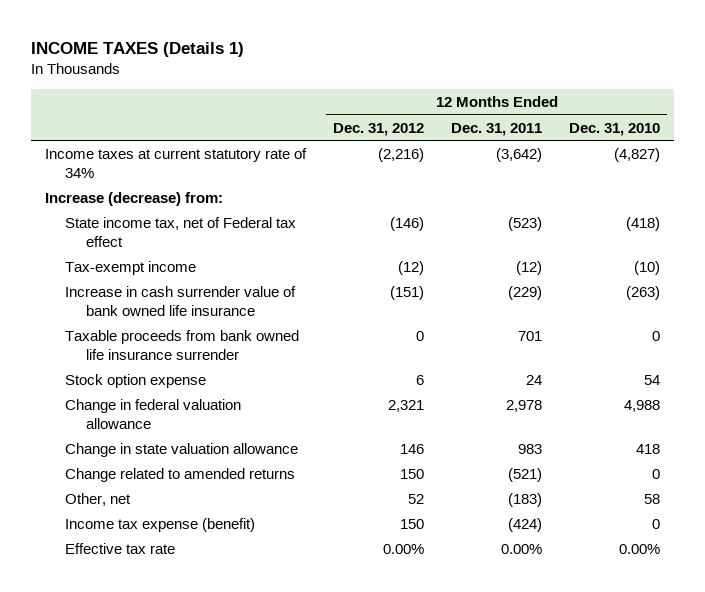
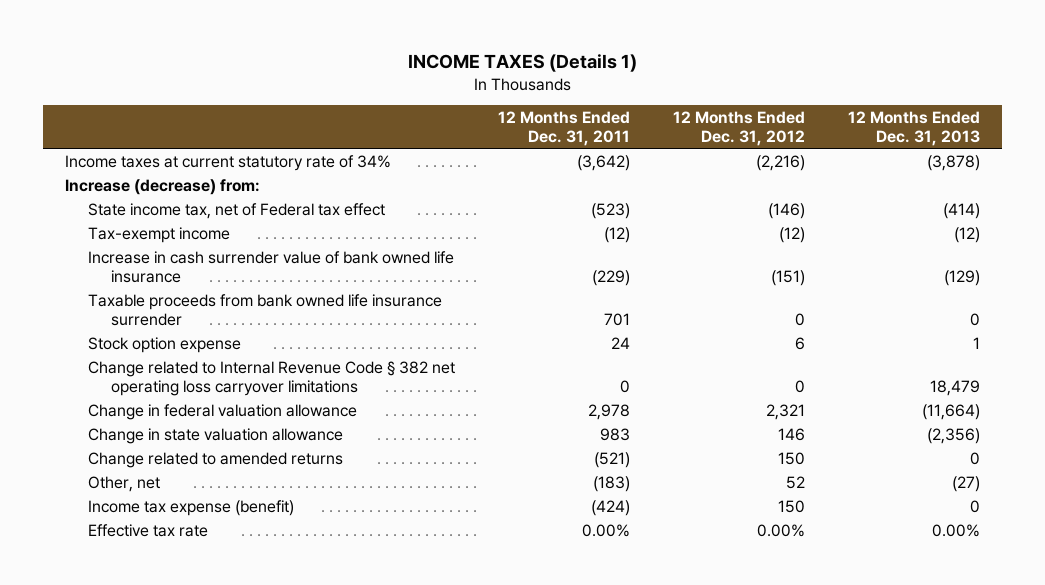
[569,122,661,136] Dec. 31, 2010 -> none
none -> [848,110,981,147] 12 Months Ended Dec. 31, 2013
none -> [88,360,456,396] Change related to Internal Revenue Code § 382 net operating loss carryover limitations

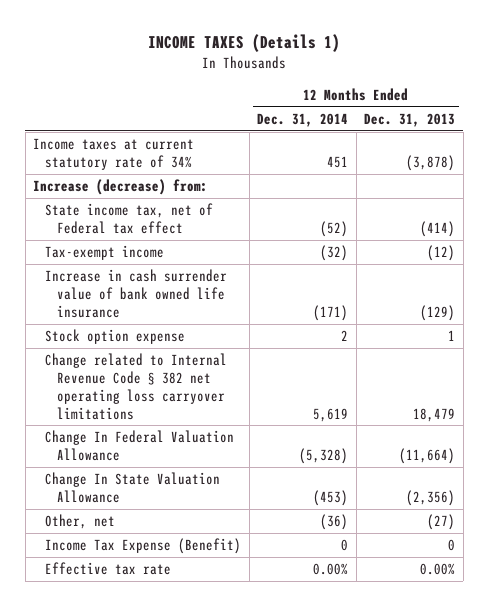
[498,110,631,147] 12 Months Ended Dec. 31, 2011 -> none
[673,110,806,147] 12 Months Ended Dec. 31, 2012 -> none
none -> [257,112,349,127] Dec. 31, 2014
[88,293,443,326] Taxable proceeds from bank owned life insurance surrender -> none
[88,451,344,468] Change related to amended returns -> none
[88,403,358,420] Change in federal valuation allowance -> [44,430,234,461] Change In Federal Valuation Allowance
[88,427,344,444] Change in state valuation allowance -> [44,472,220,503] Change In State Valuation Allowance
[88,499,295,516] Income tax expense (benefit) -> [44,538,241,555] Income Tax Expense (Benefit)

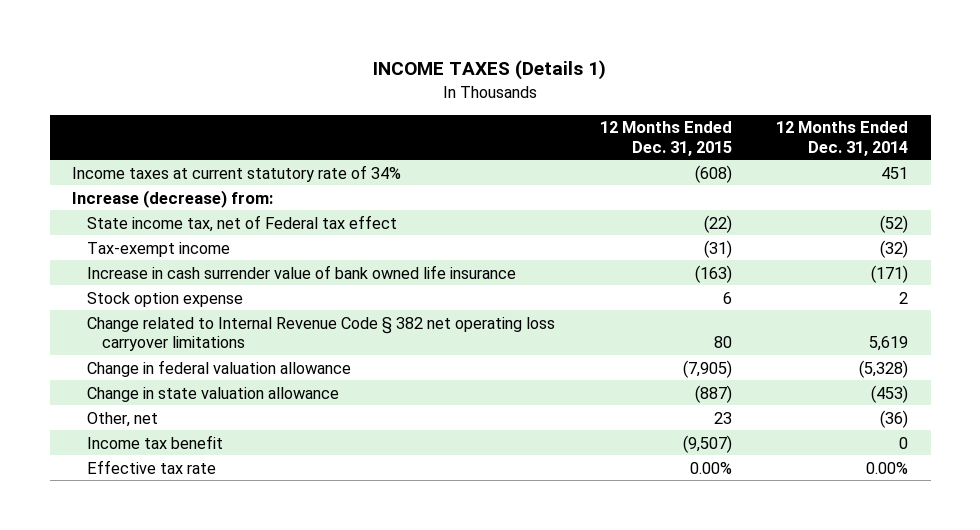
[364,112,456,127] Dec. 31, 2013 -> none
none -> [599,121,732,156] 12 Months Ended Dec. 31, 2015
[44,430,234,461] Change In Federal Valuation Allowance -> [86,359,351,377] Change in federal valuation allowance
[44,472,220,503] Change In State Valuation Allowance -> [86,386,339,402] Change in state valuation allowance
[44,538,241,555] Income Tax Expense (Benefit) -> [86,434,223,449] Income tax benefit

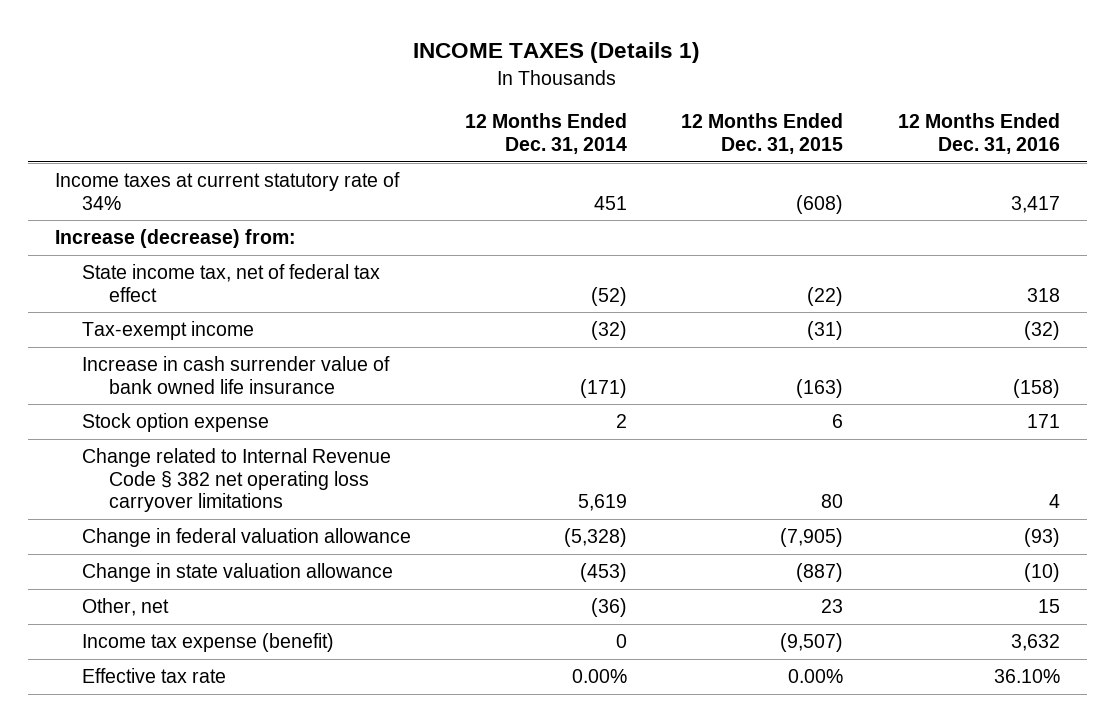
none -> [897,113,1060,154] 12 Months Ended Dec. 31, 2016
[86,214,397,232] State income tax, net of Federal tax effect -> [82,264,381,302] State income tax, net of federal tax effect
[86,434,223,449] Income tax benefit -> [82,633,335,653] Income tax expense (benefit)

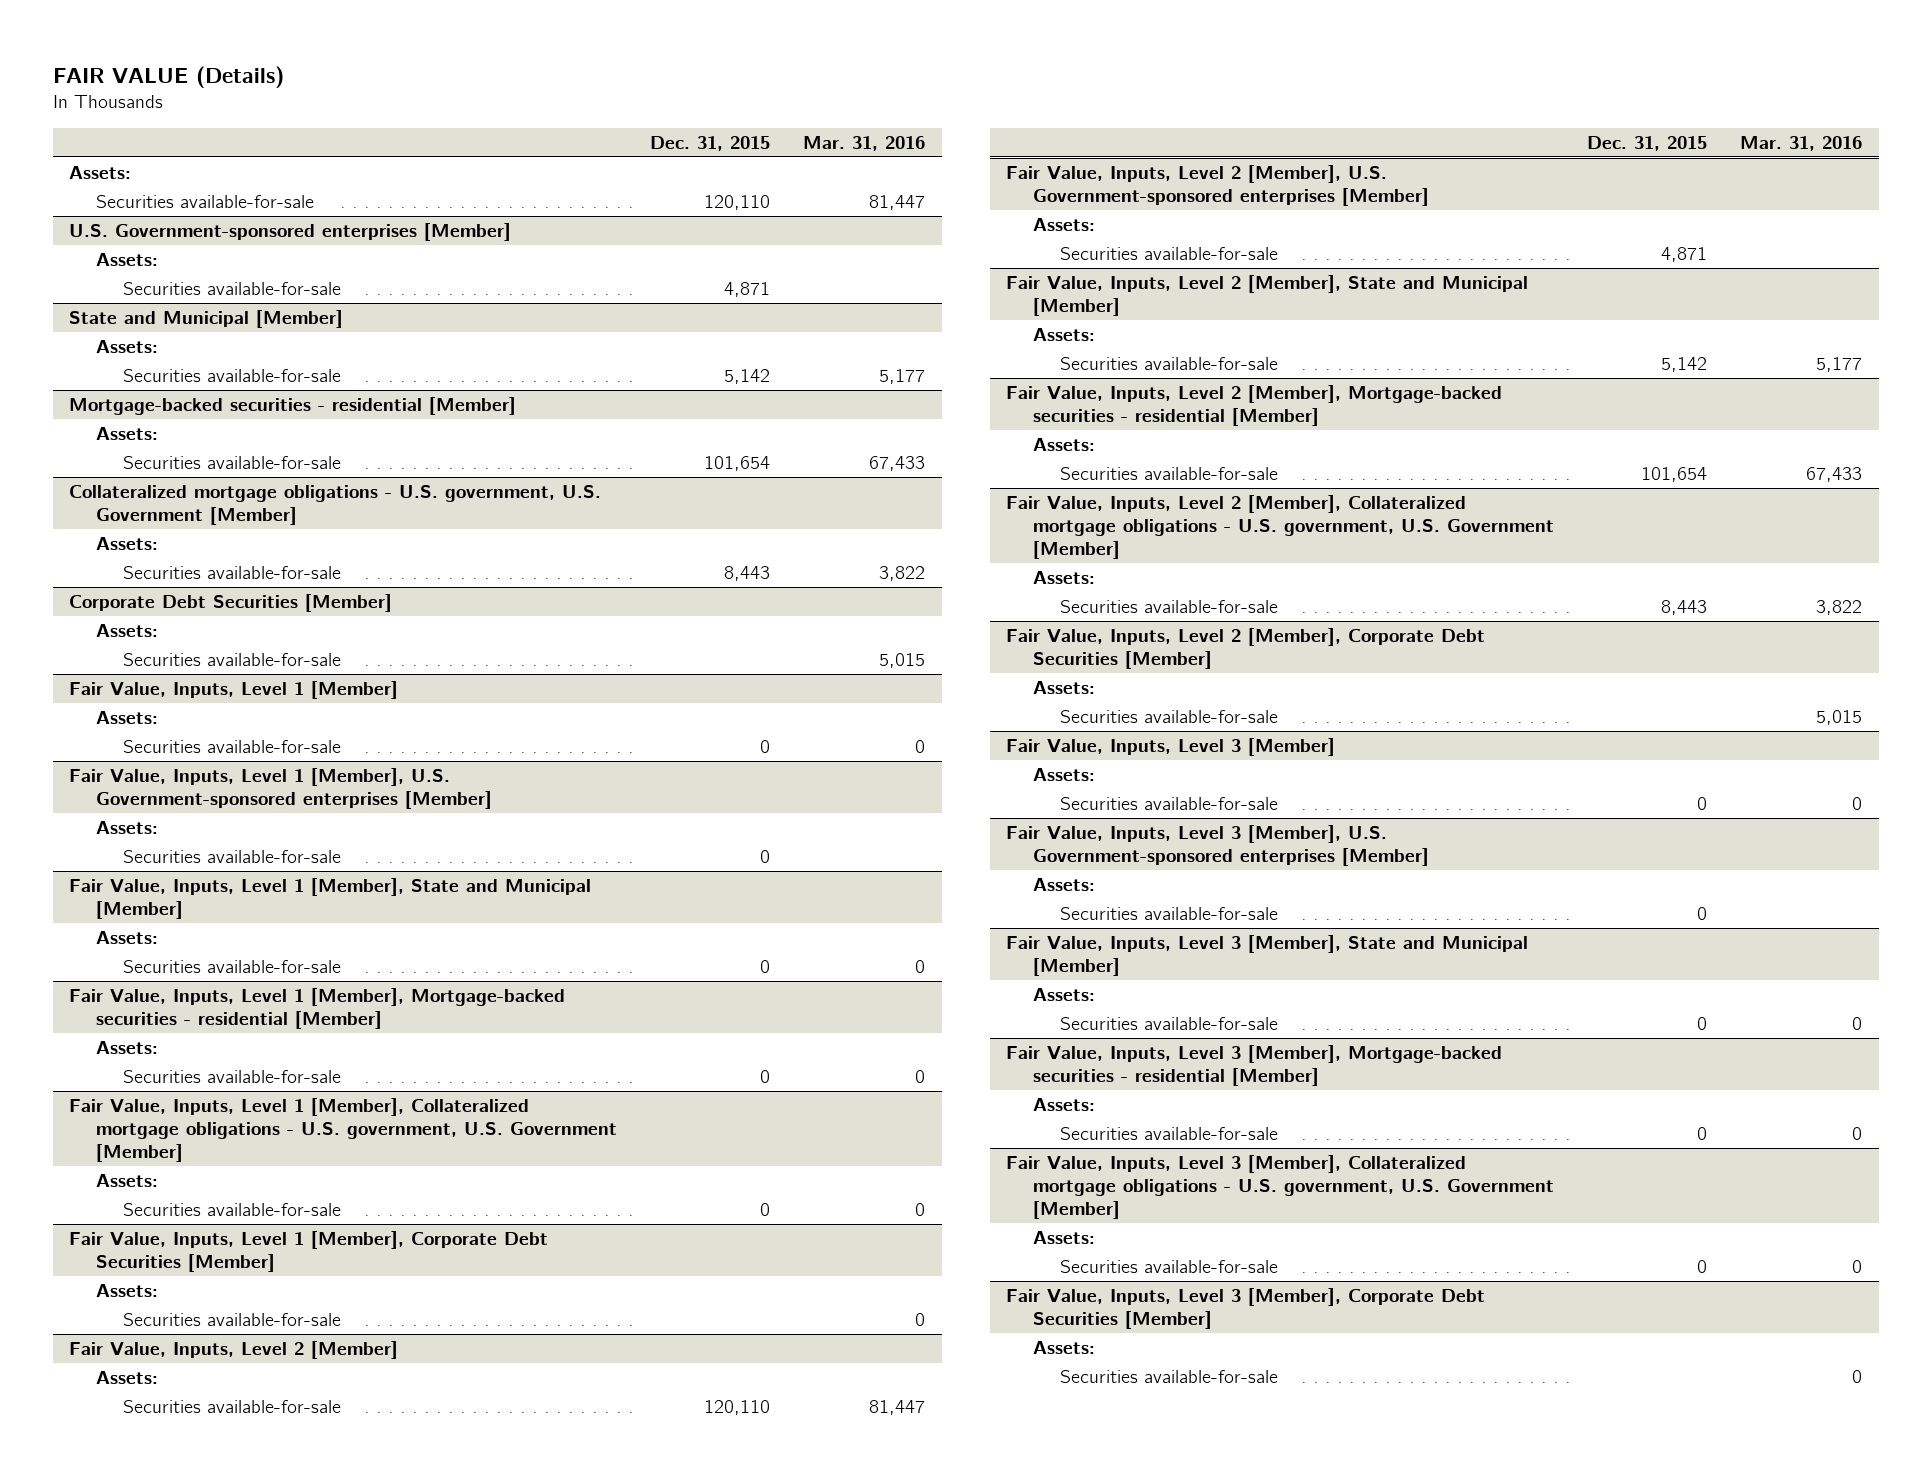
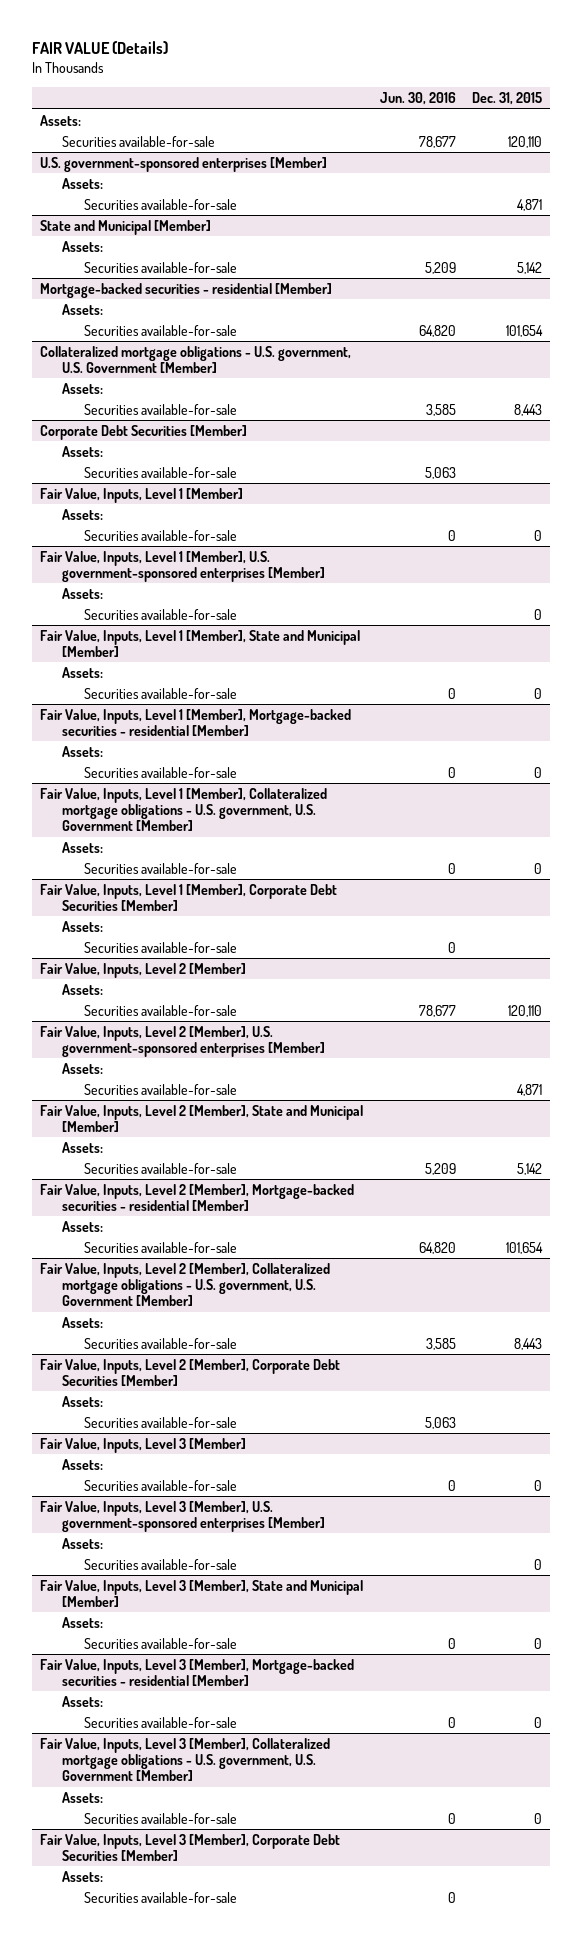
[803,135,926,151] Mar. 31, 2016 -> none
none -> [379,92,456,106] Jun. 30, 2016
[69,223,512,242] U.S. Government-sponsored enterprises [Member] -> [40,156,328,172] U.S. government-sponsored enterprises [Member]
[69,768,493,810] Fair Value, Inputs, Level 1 [Member], U.S. Government-sponsored enterprises [Member] -> [40,550,326,583] Fair Value, Inputs, Level 1 [Member], U.S. government-sponsored enterprises [Member]
[1006,165,1430,207] Fair Value, Inputs, Level 2 [Member], U.S. Government-sponsored enterprises [Member] -> [40,1025,326,1058] Fair Value, Inputs, Level 2 [Member], U.S. government-sponsored enterprises [Member]
[1006,825,1430,867] Fair Value, Inputs, Level 3 [Member], U.S. Government-sponsored enterprises [Member] -> [40,1500,326,1533] Fair Value, Inputs, Level 3 [Member], U.S. government-sponsored enterprises [Member]

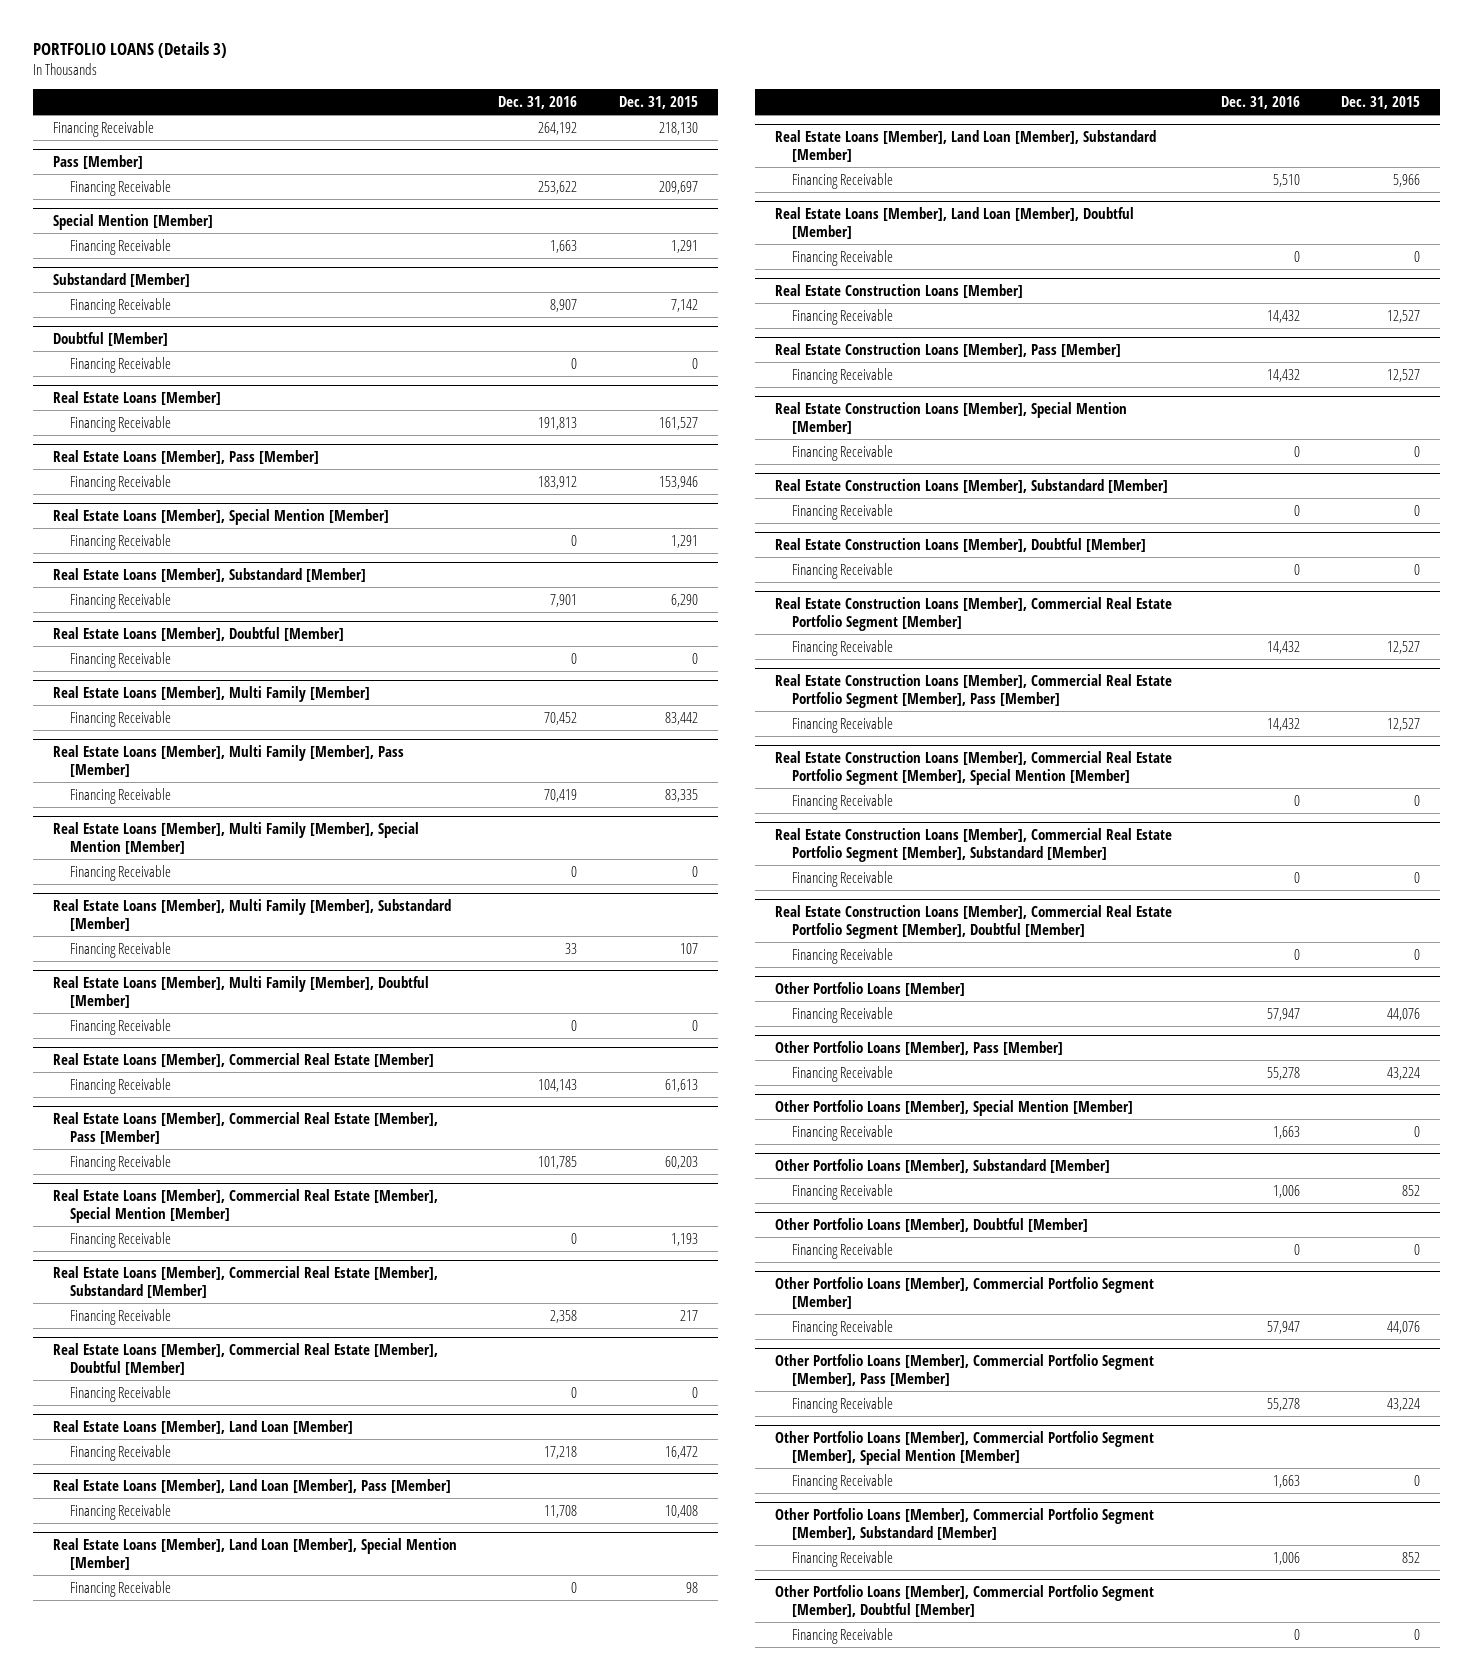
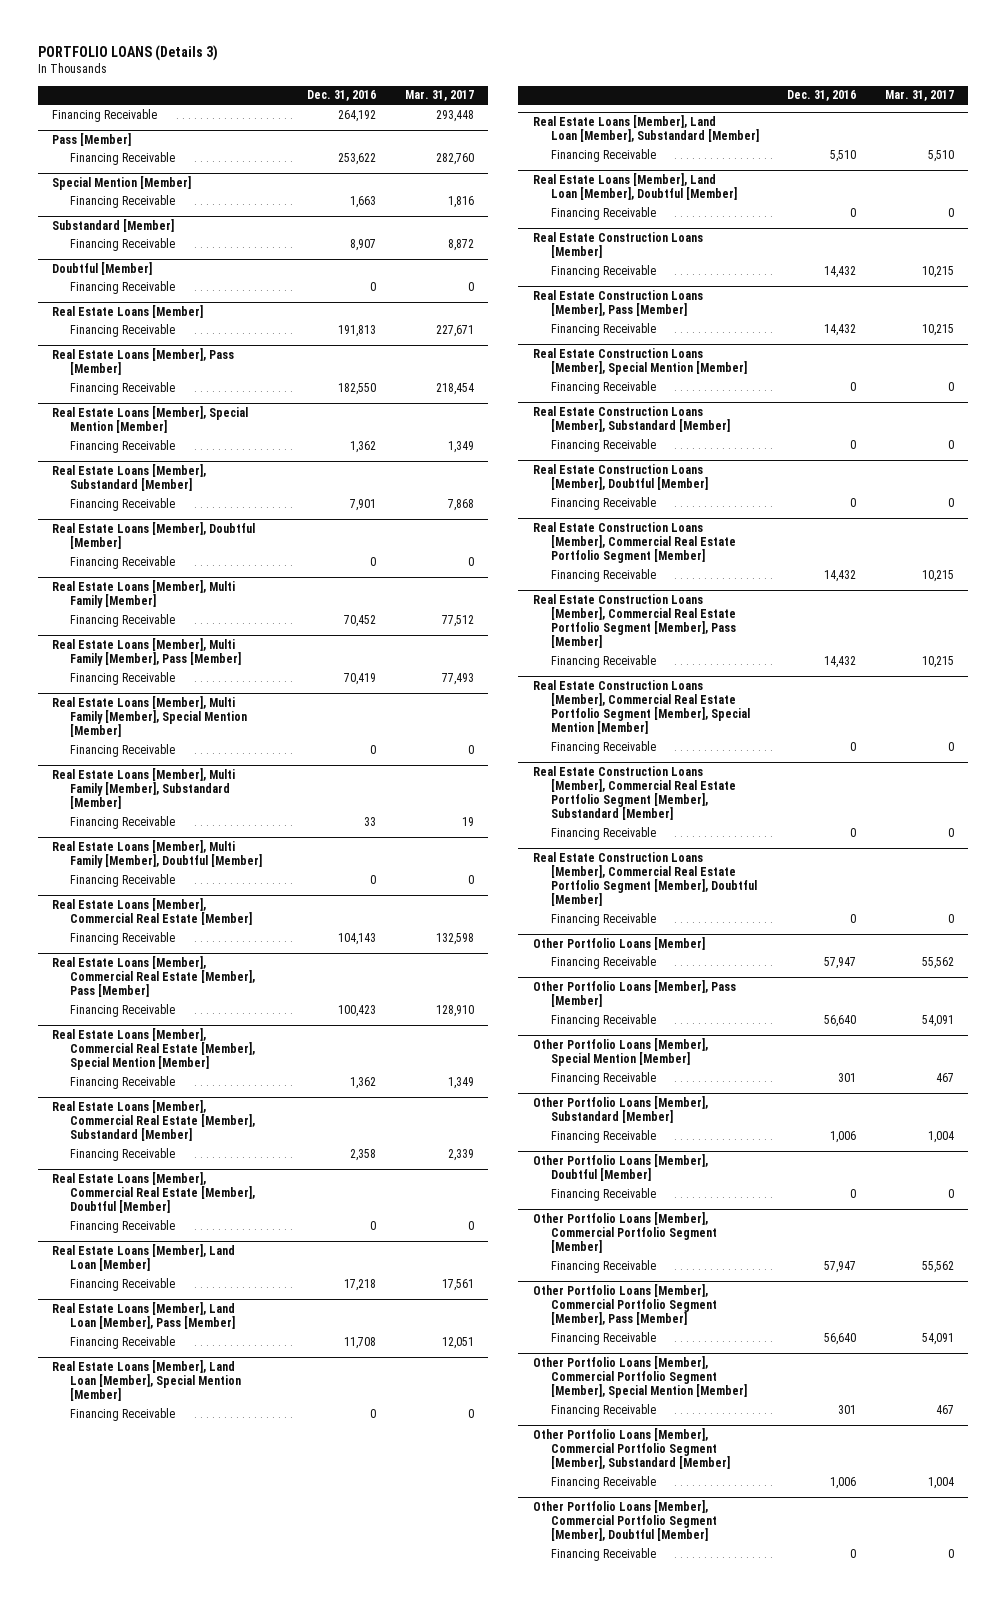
[618,95,698,109] Dec. 31, 2015 -> none
none -> [404,90,474,102] Mar. 31, 2017
[538,475,578,489] 183,912 -> [337,382,376,395] 182,550
[571,534,578,546] 0 -> [349,440,376,453] 1,362
[538,1155,578,1169] 101,785 -> [337,1004,376,1017] 100,423
[571,1232,578,1244] 0 -> [349,1076,376,1089] 1,362
[1266,1066,1300,1080] 55,278 -> [824,1014,857,1027] 56,640
[1272,1125,1300,1139] 1,663 -> [838,1072,857,1082] 301
[1266,1397,1300,1411] 55,278 -> [824,1332,857,1345] 56,640
[1272,1474,1300,1488] 1,663 -> [838,1404,857,1414] 301

